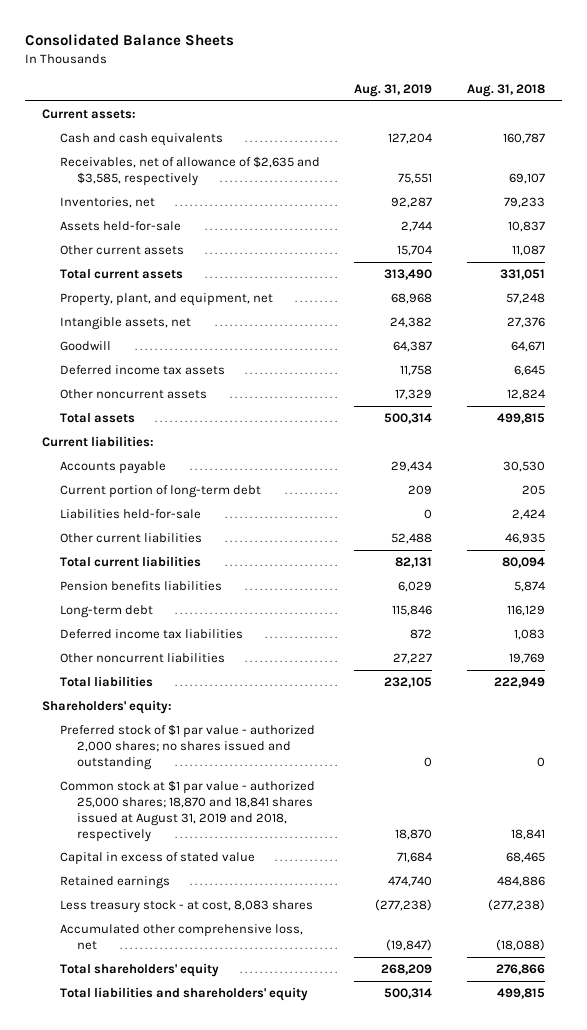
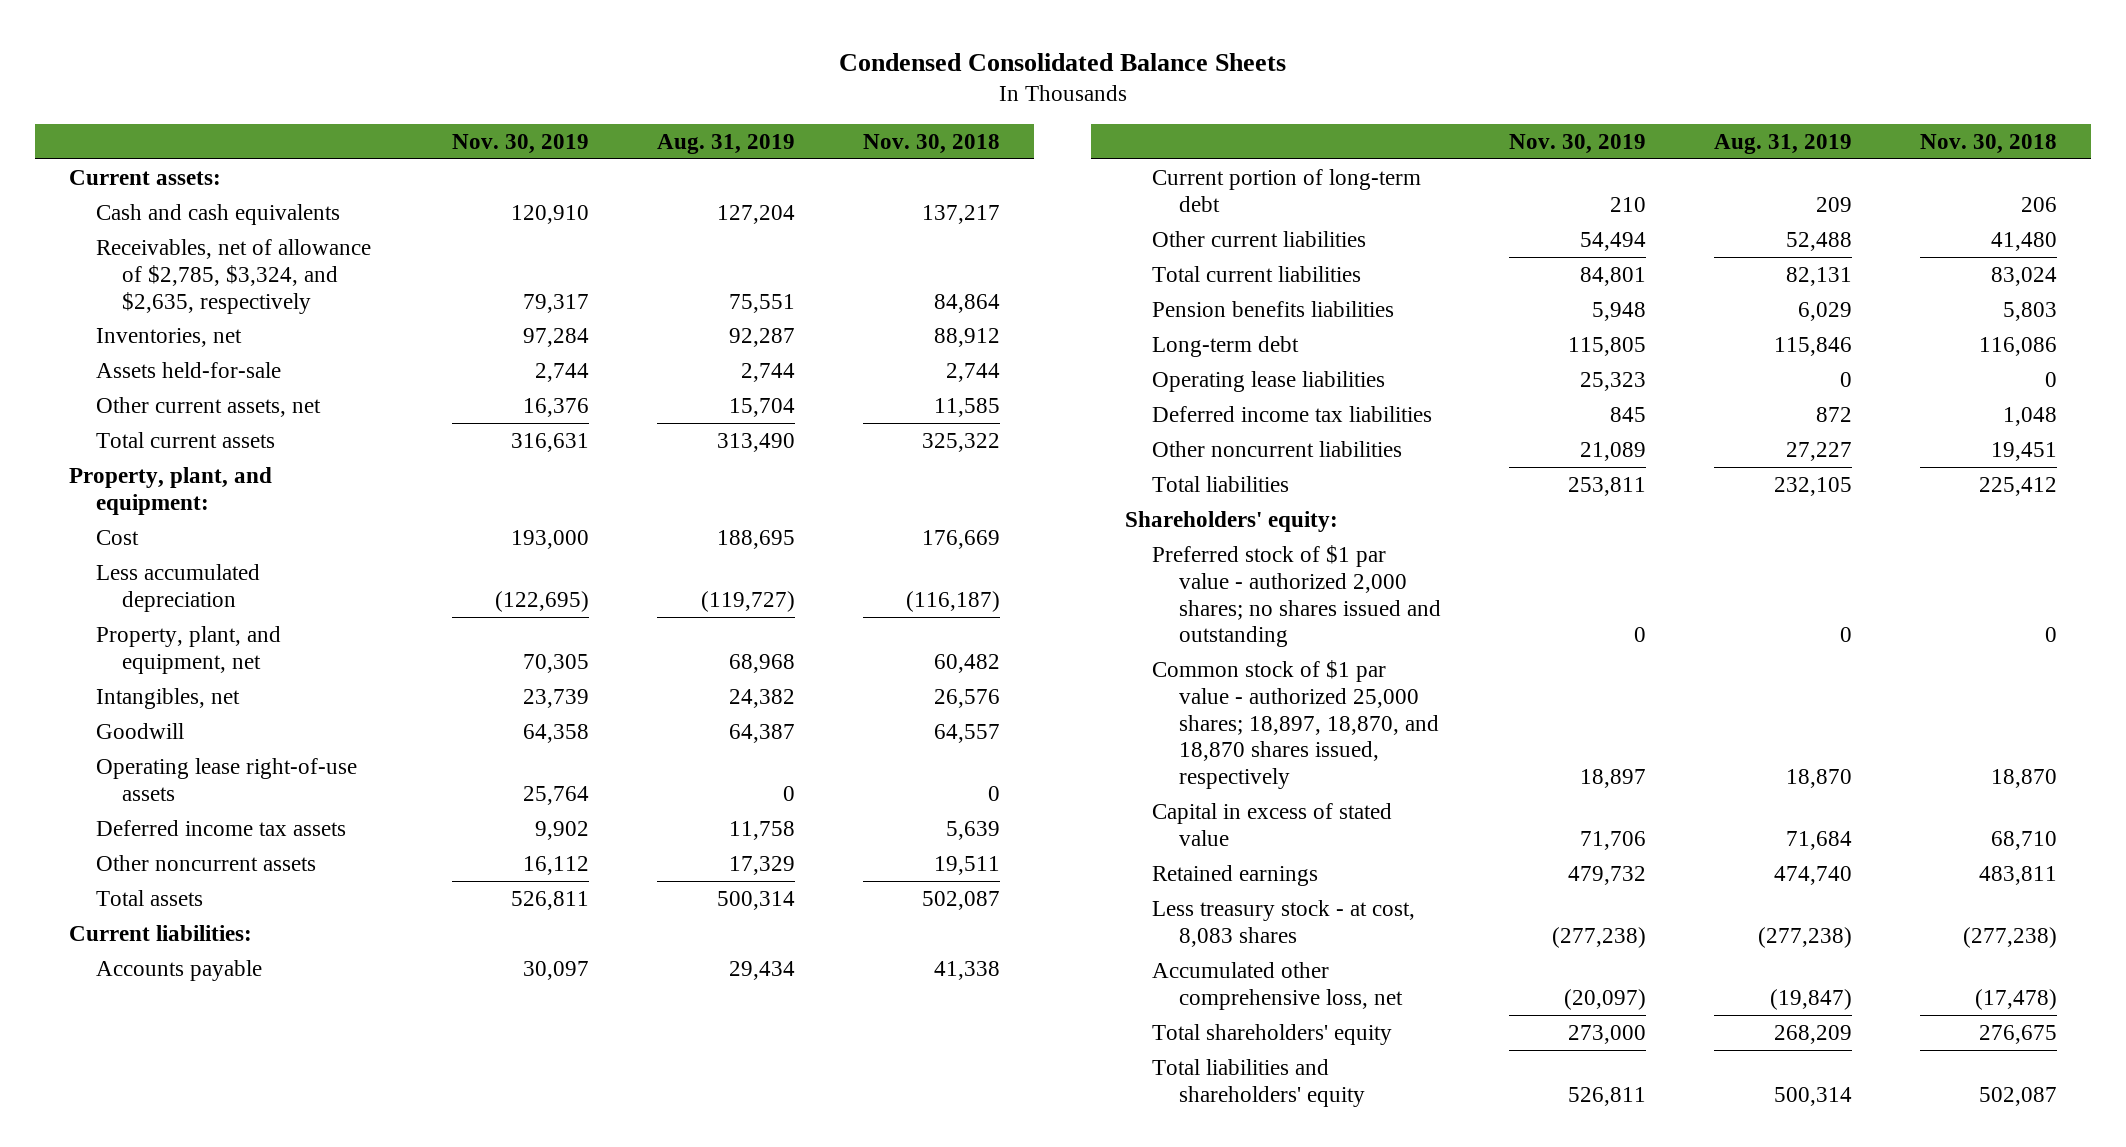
[24,34,234,47] Consolidated Balance Sheets -> [838,52,1286,71] Condensed Consolidated Balance Sheets
[467,83,546,97] Aug. 31, 2018 -> none
none -> [452,133,590,154] Nov. 30, 2019
none -> [863,133,1001,154] Nov. 30, 2018
[59,156,320,187] Receivables, net of allowance of $2,635 and $3,585, respectively -> [95,238,371,314] Receivables, net of allowance of $2,785, $3,324, and $2,635, respectively
[59,245,184,256] Other current assets -> [95,396,321,417] Other current assets, net
none -> [69,466,273,515] Property, plant, and equipment:
none -> [95,529,139,545] Cost
none -> [95,563,260,612] Less accumulated depreciation
[59,317,191,331] Intangible assets, net -> [95,687,240,709] Intangibles, net
none -> [95,757,357,801] Operating lease right-of-use assets
[59,509,201,520] Liabilities held-for-sale -> none
none -> [1151,370,1385,392] Operating lease liabilities
[59,780,315,842] Common stock at $1 par value - authorized 25,000 shares; 18,870 and 18,841 shares issued at August 31, 2019 and 2018, respectively -> [1151,659,1439,790] Common stock of $1 par value - authorized 25,000 shares; 18,897, 18,870, and 18,870 shares issued, respectively

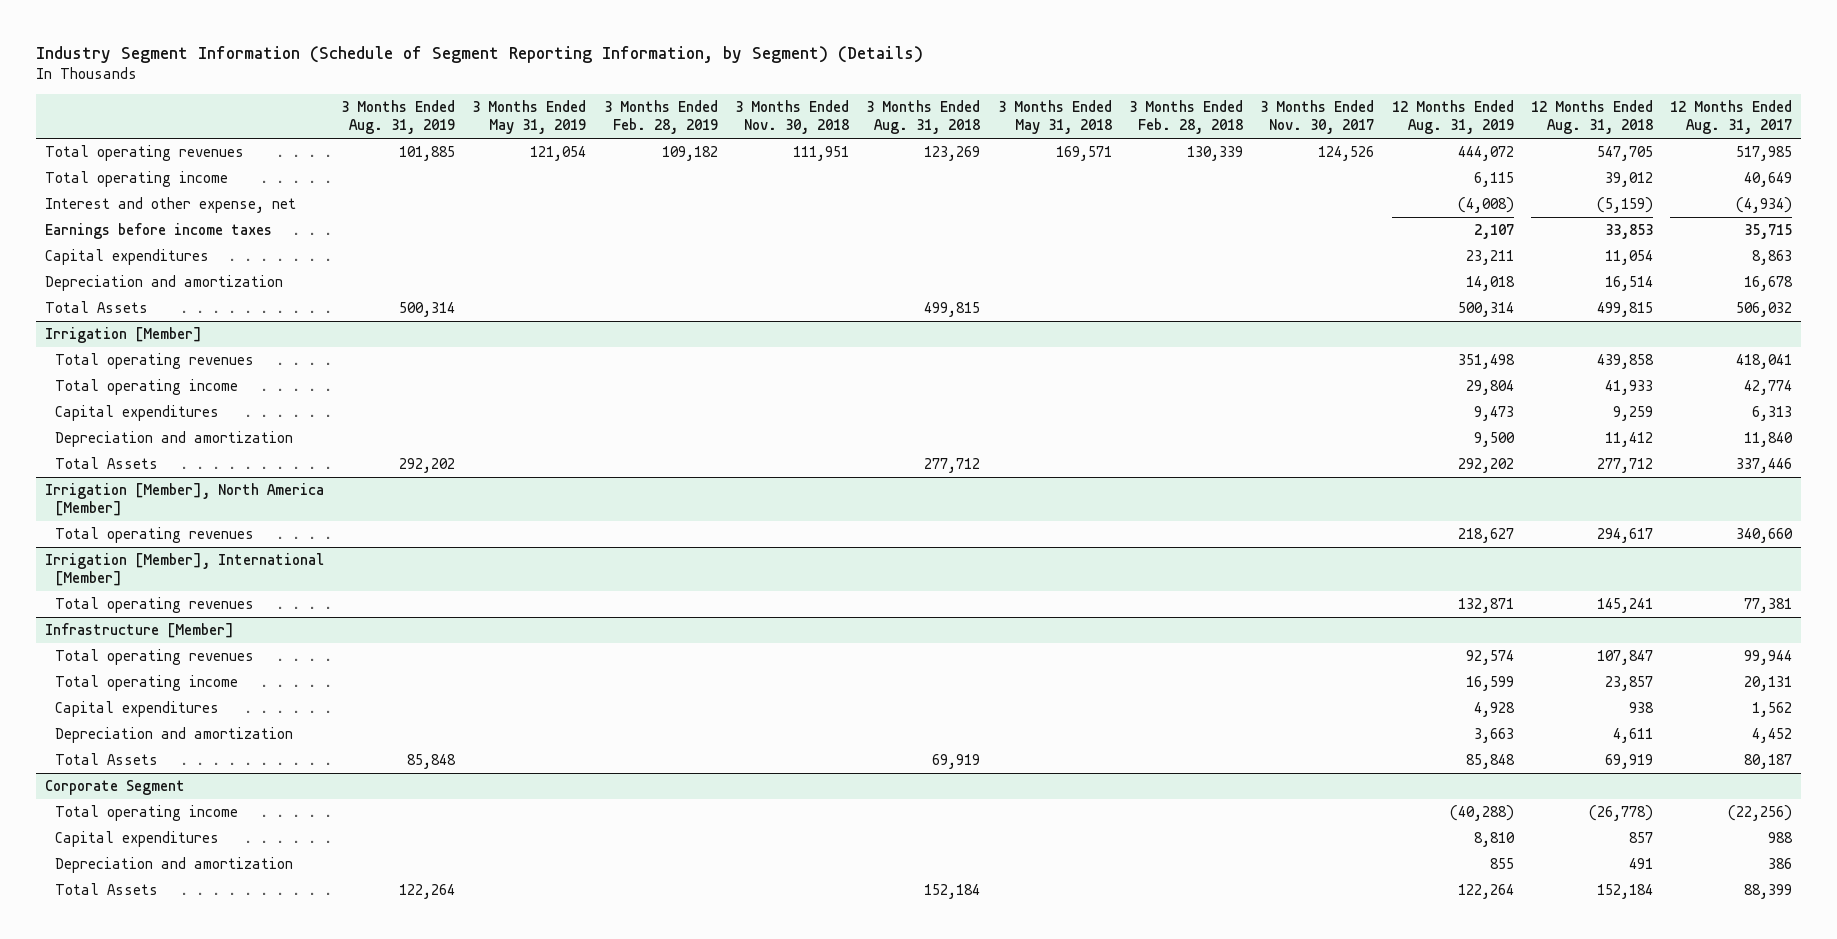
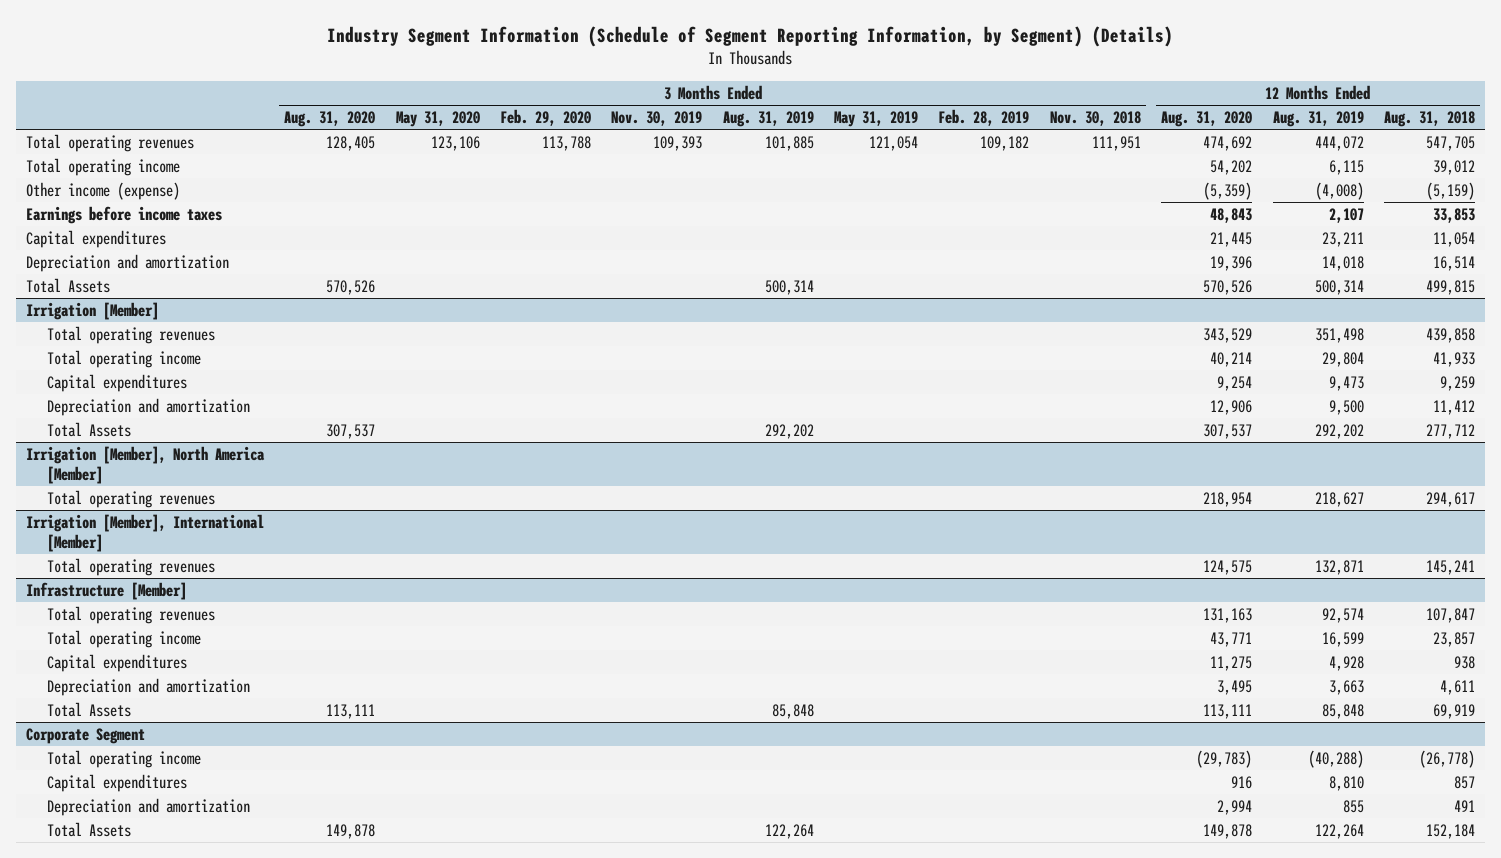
[866,100,981,135] 3 Months Ended Aug. 31, 2018 -> none
[997,100,1112,135] 3 Months Ended May 31, 2018 -> none
[1128,100,1243,135] 3 Months Ended Feb. 28, 2018 -> none
[1260,100,1375,135] 3 Months Ended Nov. 30, 2017 -> none
[1670,100,1793,135] 12 Months Ended Aug. 31, 2017 -> none
none -> [284,110,376,127] Aug. 31, 2020
none -> [395,110,480,127] May 31, 2020
none -> [499,108,591,126] Feb. 29, 2020
none -> [611,110,703,126] Nov. 30, 2019
none -> [1161,110,1253,127] Aug. 31, 2020
[44,197,296,214] Interest and other expense, net -> [25,181,180,200] Other income (expense)

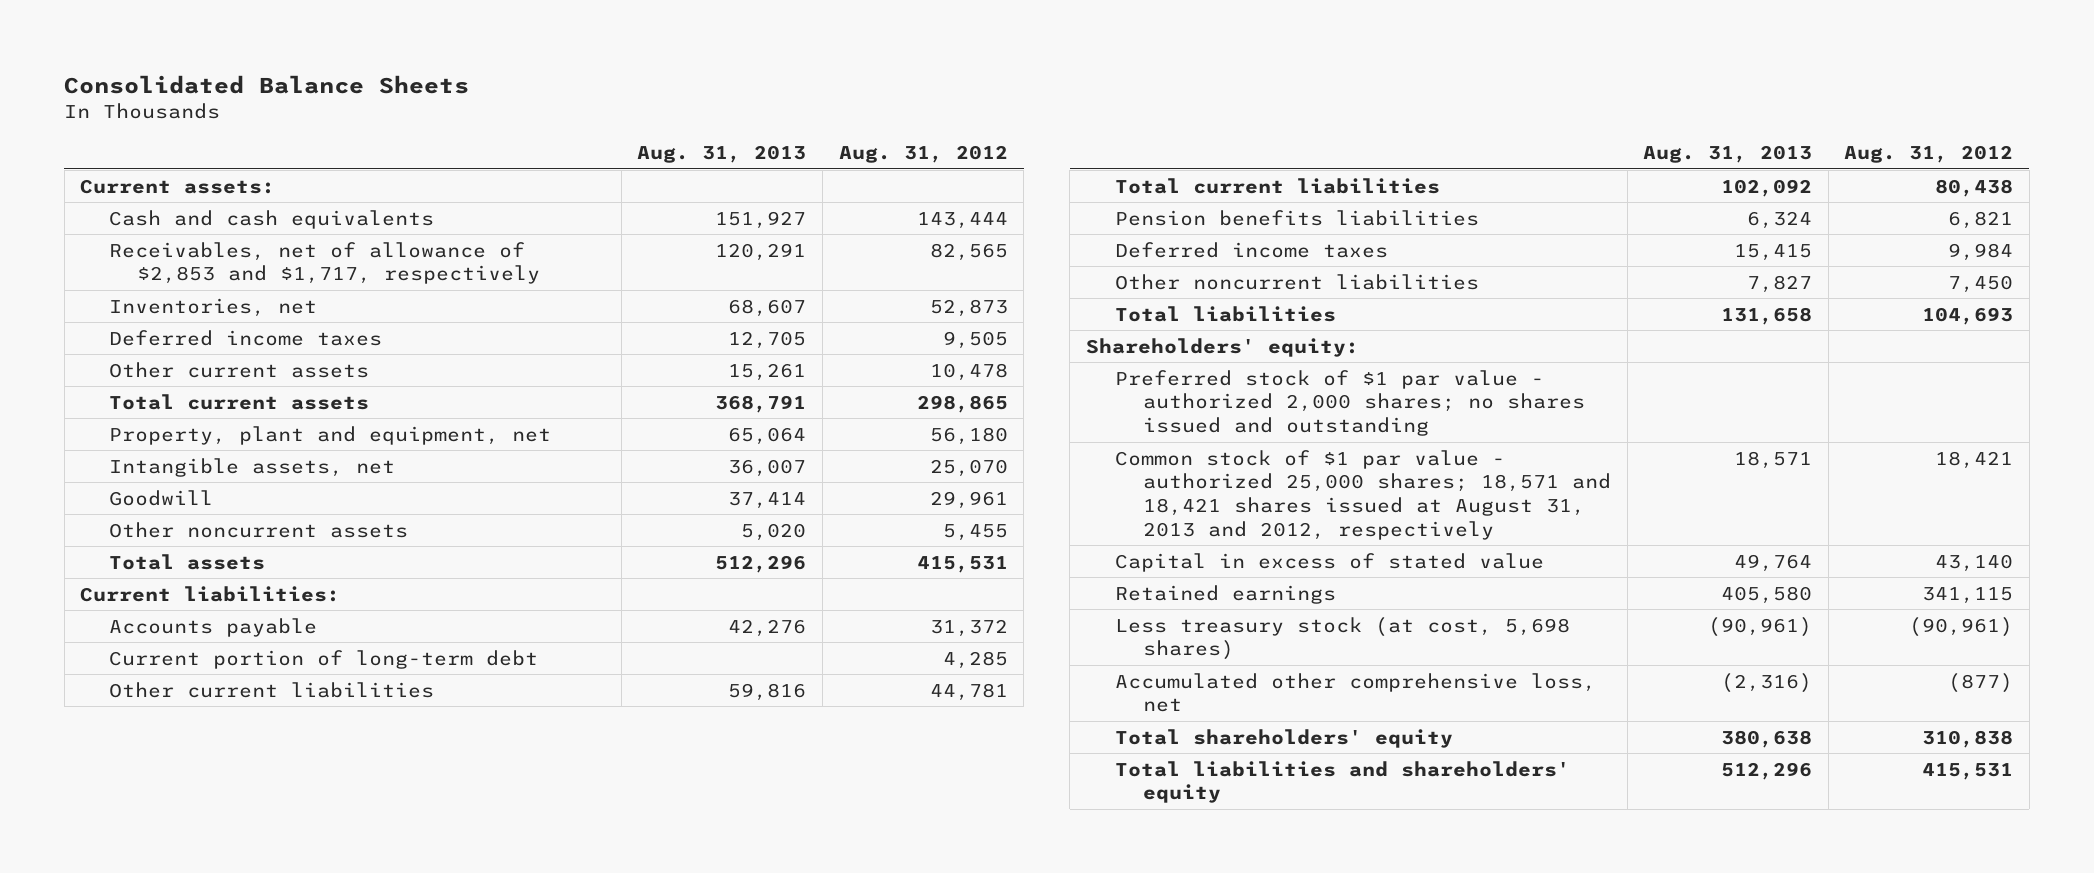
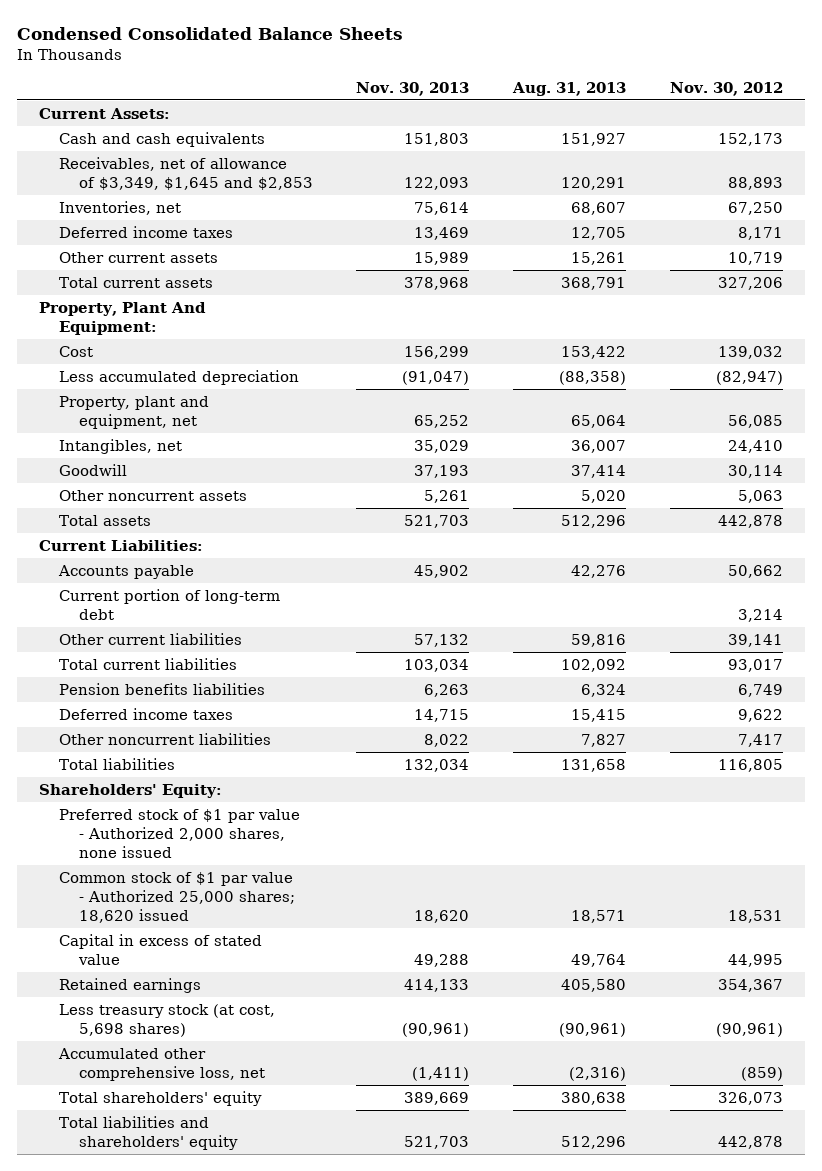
[64,75,470,95] Consolidated Balance Sheets -> [17,27,404,41] Condensed Consolidated Balance Sheets
[838,145,1008,164] Aug. 31, 2012 -> none
none -> [356,81,470,96] Nov. 30, 2013
none -> [669,81,783,96] Nov. 30, 2012
[80,178,276,194] Current assets: -> [39,107,171,119] Current Assets:
[108,241,541,285] Receivables, net of allowance of $2,853 and $1,717, respectively -> [59,156,313,190] Receivables, net of allowance of $3,349, $1,645 and $2,853
none -> [39,301,207,335] Property, Plant And Equipment:
none -> [59,345,94,357] Cost
none -> [59,369,300,385] Less accumulated depreciation
[108,457,395,477] Intangible assets, net -> [59,438,183,454] Intangibles, net
[80,585,341,602] Current liabilities: -> [39,539,204,551] Current Liabilities:
[1086,337,1360,357] Shareholders' equity: -> [39,783,223,798] Shareholders' Equity:
[1114,369,1585,437] Preferred stock of $1 par value - authorized 2,000 shares; no shares issued and outstanding -> [59,808,301,858] Preferred stock of $1 par value - Authorized 2,000 shares, none issued
[1114,449,1611,540] Common stock of $1 par value - authorized 25,000 shares; 18,571 and 18,421 shares issued at August 31, 2013 and 2012, respectively -> [59,871,295,923] Common stock of $1 par value - Authorized 25,000 shares; 18,620 issued

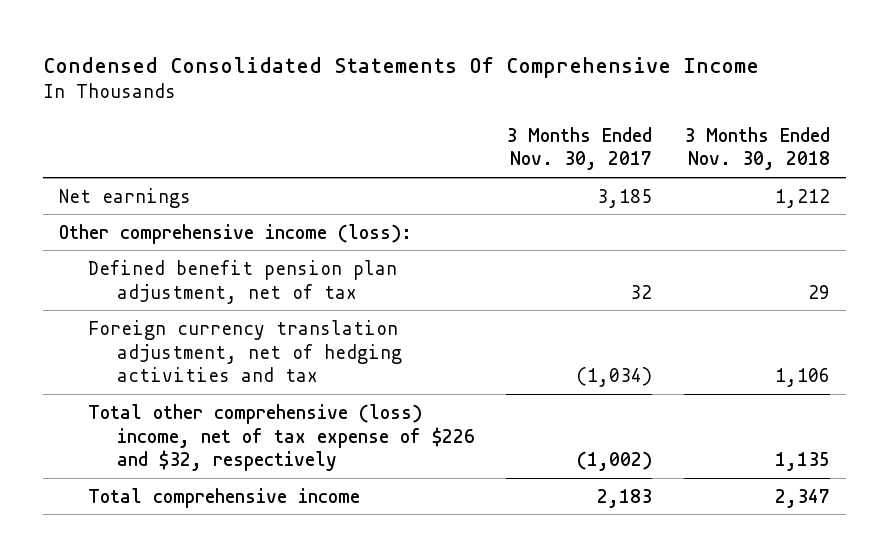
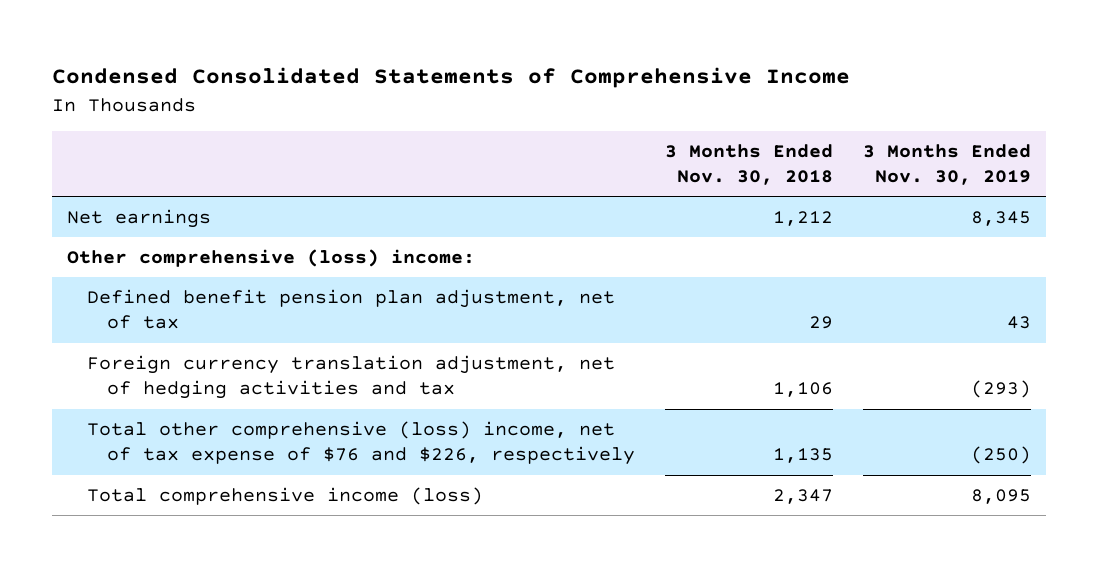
[43,56,760,78] Condensed Consolidated Statements Of Comprehensive Income -> [51,67,850,89] Condensed Consolidated Statements of Comprehensive Income
[506,126,653,171] 3 Months Ended Nov. 30, 2017 -> none
none -> [863,143,1032,186] 3 Months Ended Nov. 30, 2019
[59,223,413,244] Other comprehensive income (loss): -> [66,248,475,267] Other comprehensive (loss) income:
[87,403,475,472] Total other comprehensive (loss) income, net of tax expense of $226 and $32, respectively -> [86,420,635,466] Total other comprehensive (loss) income, net of tax expense of $76 and $226, respectively
[87,487,360,508] Total comprehensive income -> [86,486,483,505] Total comprehensive income (loss)

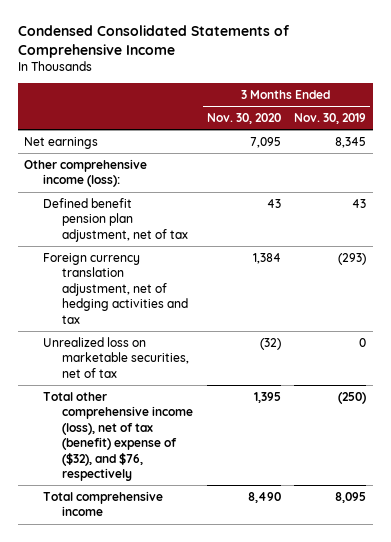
[665,143,834,186] 3 Months Ended Nov. 30, 2018 -> none
none -> [206,112,281,124] Nov. 30, 2020
[66,248,475,267] Other comprehensive (loss) income: -> [24,158,148,188] Other comprehensive income (loss):
none -> [43,336,190,378] Unrealized loss on marketable securities, net of tax
[86,420,635,466] Total other comprehensive (loss) income, net of tax expense of $76 and $226, respectively -> [43,391,194,482] Total other comprehensive income (loss), net of tax (benefit) expense of ($32), and $76, respectively
[86,486,483,505] Total comprehensive income (loss) -> [43,490,164,517] Total comprehensive income

